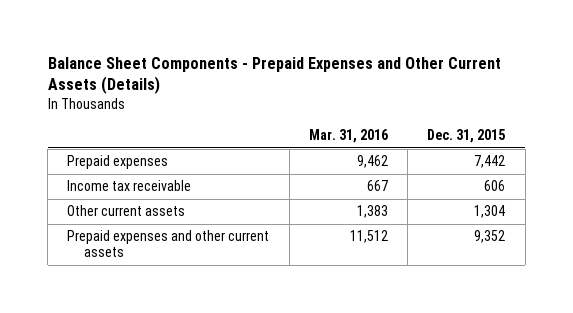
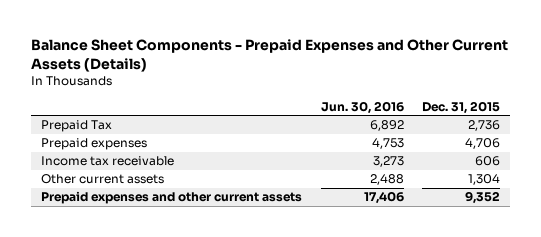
[308,128,388,143] Mar. 31, 2016 -> none
none -> [320,100,404,114] Jun. 30, 2016
none -> [40,120,112,133] Prepaid Tax
[474,155,506,169] 7,442 -> [465,138,501,150] 4,706

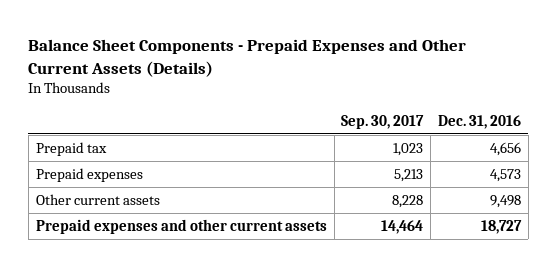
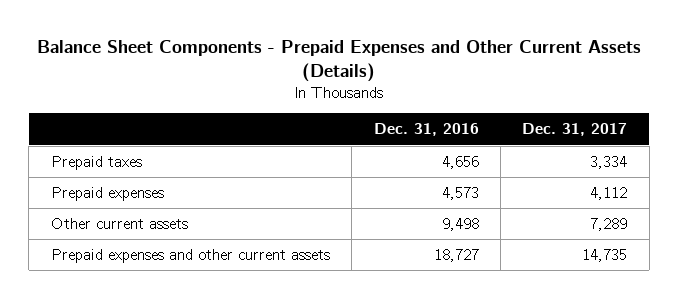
[341,114,425,129] Sep. 30, 2017 -> none
none -> [522,123,628,137] Dec. 31, 2017
[35,141,107,156] Prepaid tax -> [50,156,142,171] Prepaid taxes

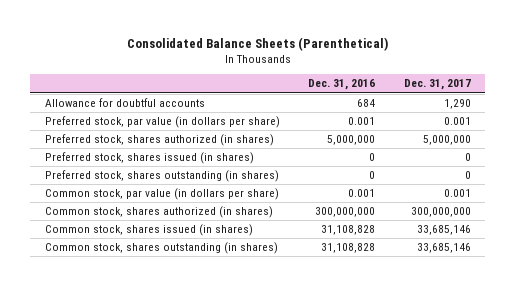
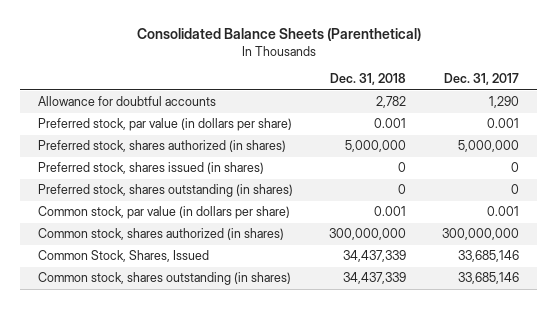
[308,79,376,91] Dec. 31, 2016 -> none
none -> [330,73,407,86] Dec. 31, 2018
[44,224,253,237] Common stock, shares issued (in shares) -> [38,250,210,263] Common Stock, Shares, Issued

